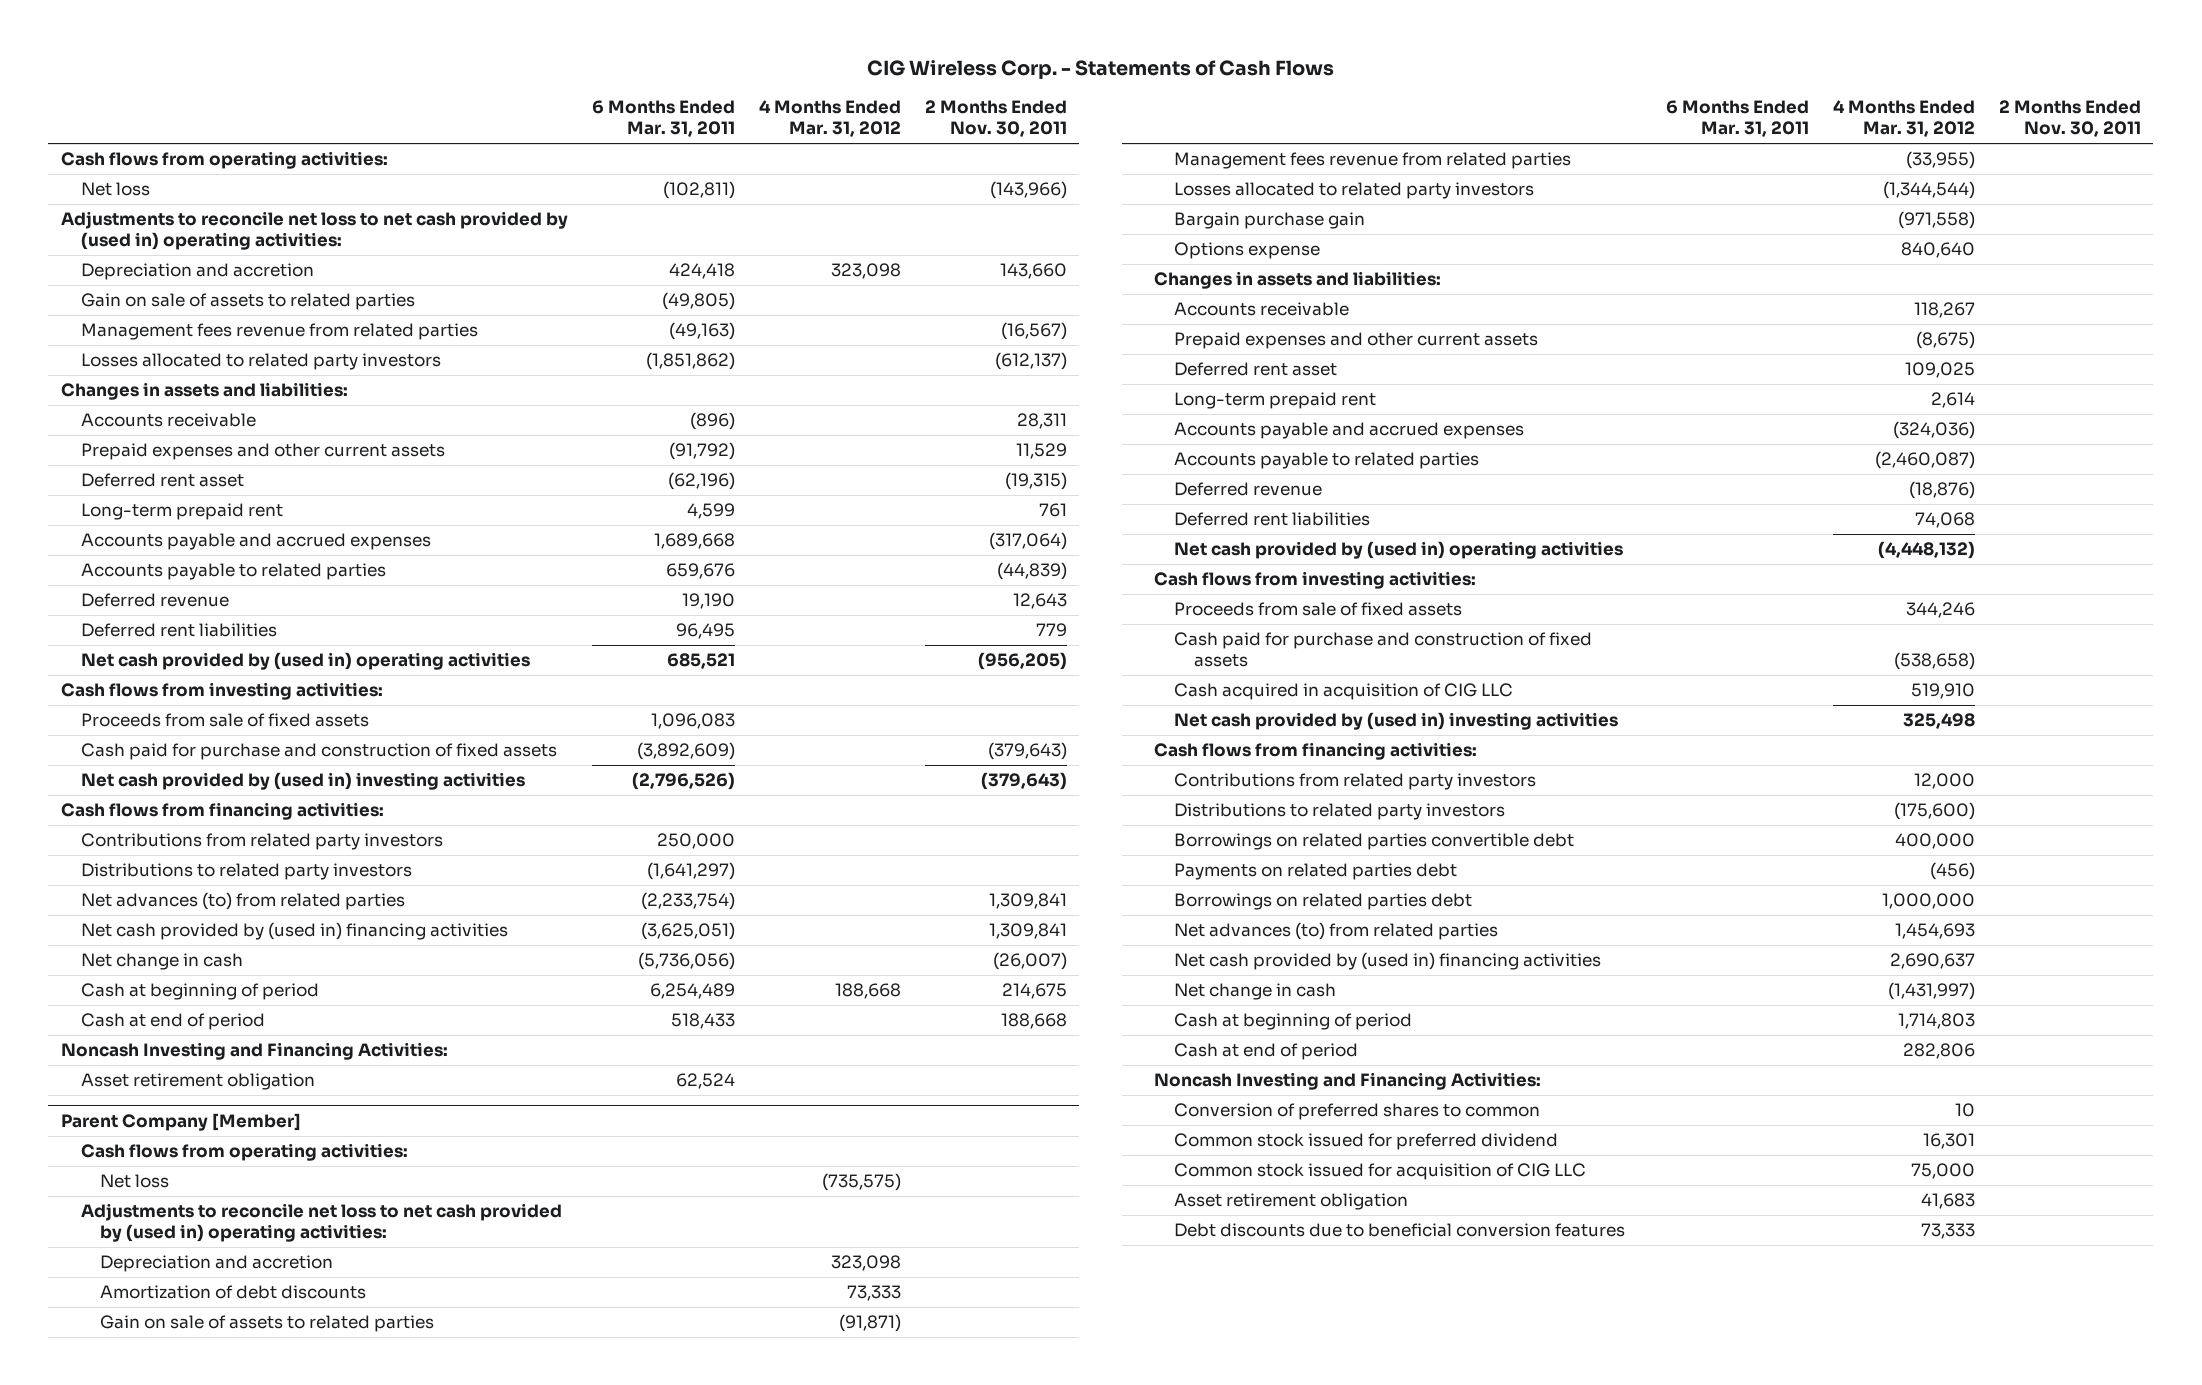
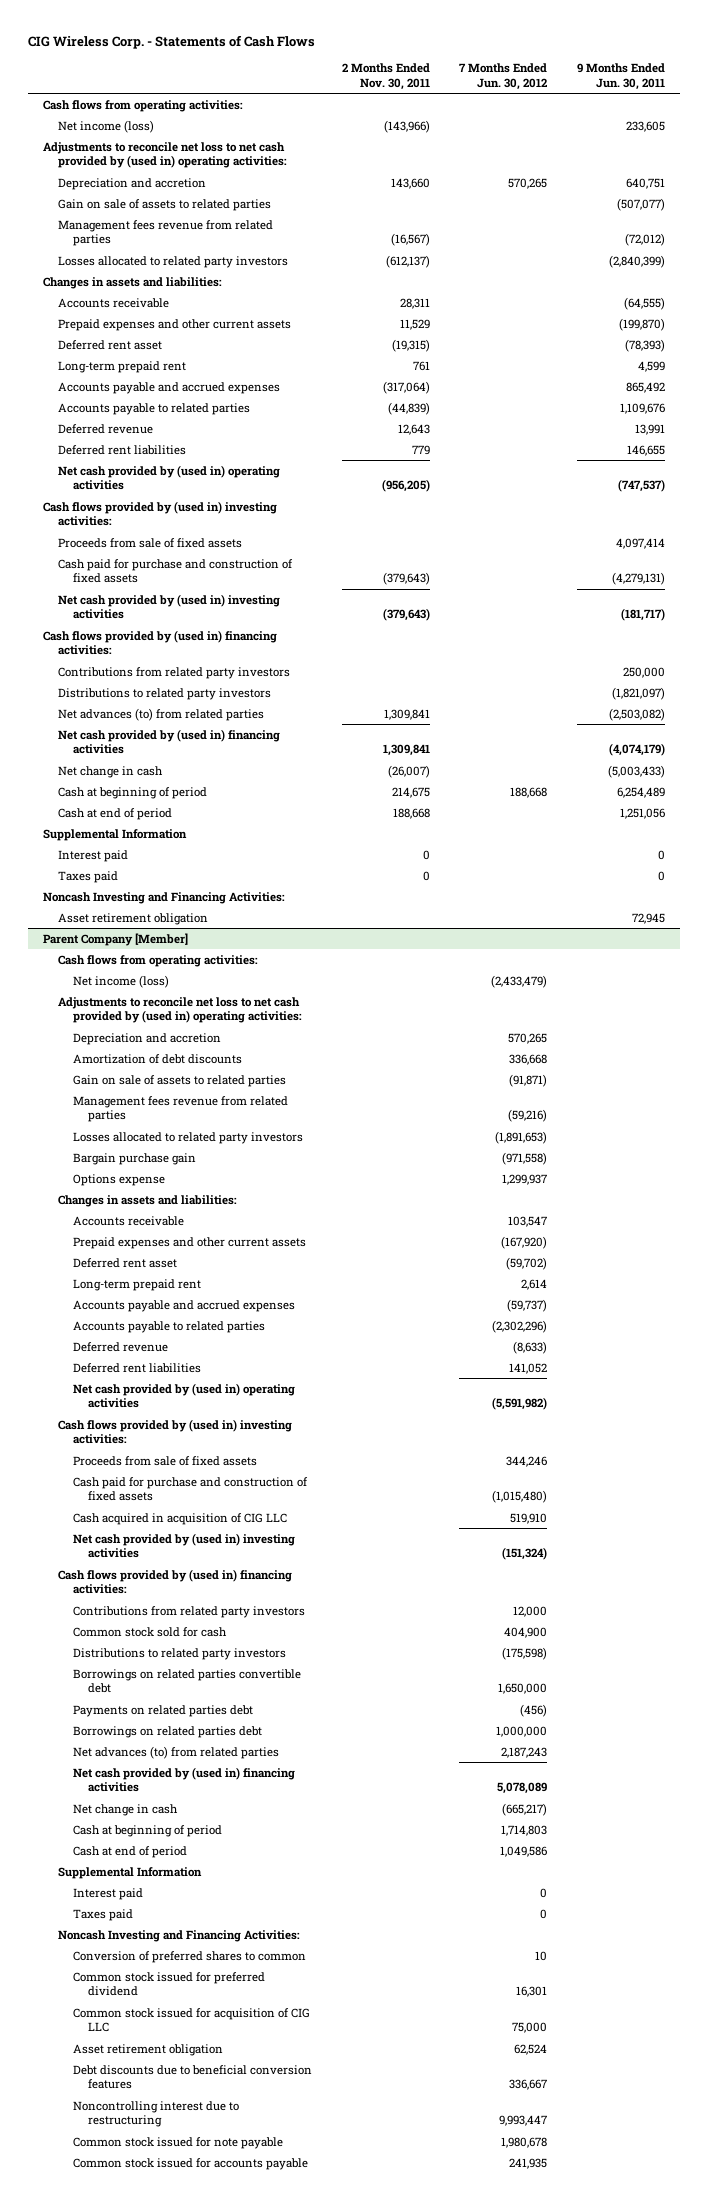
[591,100,735,138] 6 Months Ended Mar. 31, 2011 -> none
[759,100,902,138] 4 Months Ended Mar. 31, 2012 -> none
none -> [459,63,548,90] 7 Months Ended Jun. 30, 2012
none -> [576,63,665,90] 9 Months Ended Jun. 30, 2011
[80,182,150,197] Net loss -> [58,119,155,133] Net income (loss)
[60,682,383,701] Cash flows from investing activities: -> none
none -> [43,500,278,527] Cash flows provided by (used in) investing activities:
[60,802,384,821] Cash flows from financing activities: -> none
none -> [43,629,278,656] Cash flows provided by (used in) financing activities:
none -> [43,828,188,841] Supplemental Information
none -> [58,849,129,862] Interest paid
none -> [58,870,119,883] Taxes paid
[100,1174,170,1189] Net loss -> [73,974,170,988] Net income (loss)
[1154,571,1477,590] Cash flows from investing activities: -> none
none -> [58,1418,293,1445] Cash flows provided by (used in) investing activities:
[1154,742,1478,761] Cash flows from financing activities: -> none
none -> [58,1568,293,1595] Cash flows provided by (used in) financing activities:
none -> [73,1626,228,1637] Common stock sold for cash
none -> [58,1866,203,1879] Supplemental Information
none -> [73,1887,144,1900] Interest paid
none -> [73,1908,134,1921] Taxes paid
none -> [73,2100,240,2128] Noncontrolling interest due to restructuring
none -> [73,2136,284,2149] Common stock issued for note payable
none -> [73,2157,309,2170] Common stock issued for accounts payable

